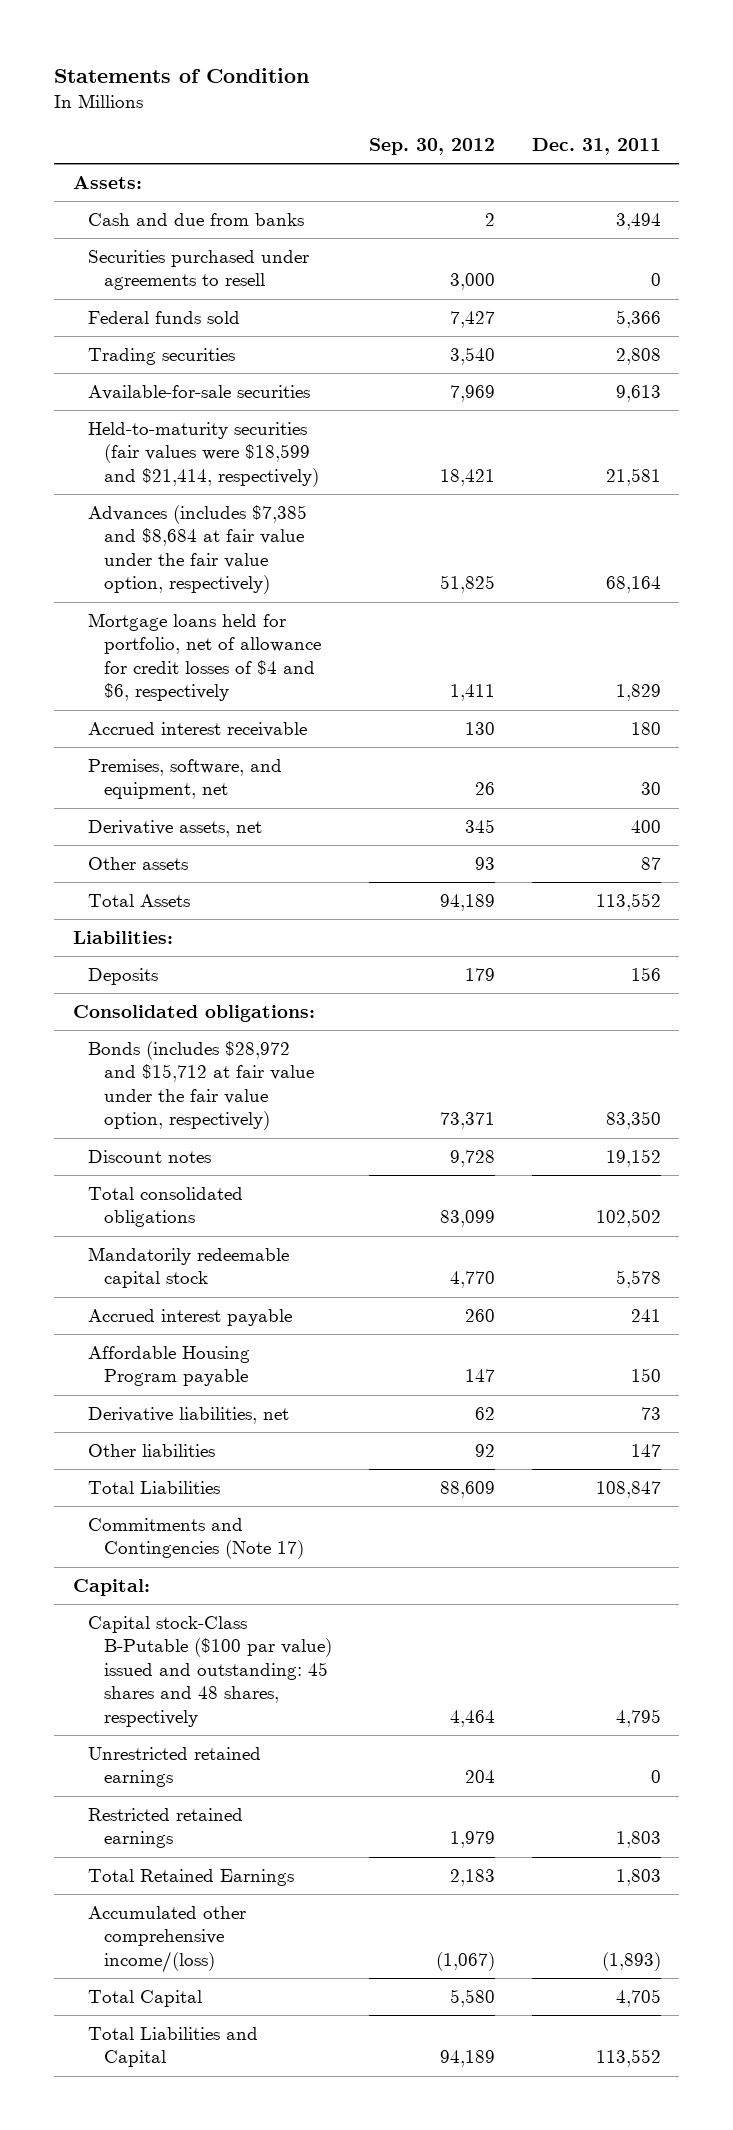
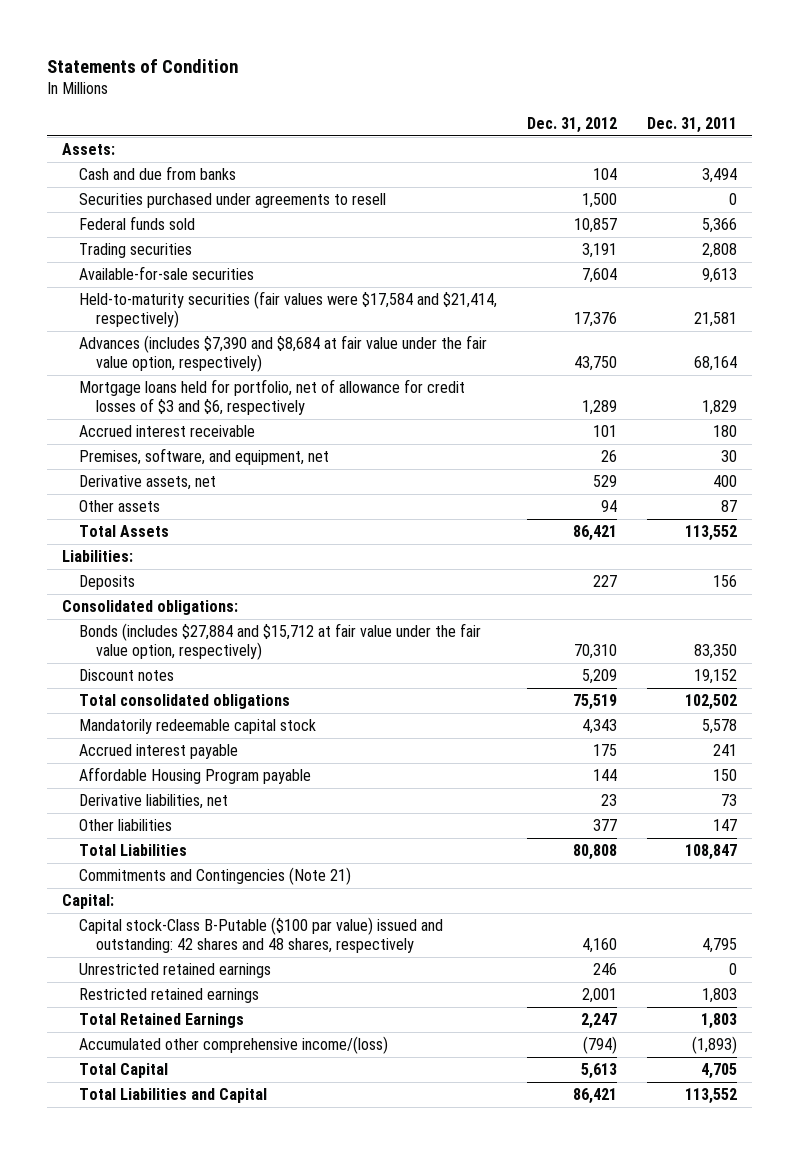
[368,138,495,156] Sep. 30, 2012 -> none
none -> [527,117,618,134] Dec. 31, 2012
[88,421,320,487] Held-to-maturity securities (fair values were $18,599 and $21,414, respectively) -> [79,291,498,329] Held-to-maturity securities (fair values were $17,584 and $21,414, respectively)
[88,504,308,595] Advances (includes $7,385 and $8,684 at fair value under the fair value option, respectively) -> [79,335,488,373] Advances (includes $7,390 and $8,684 at fair value under the fair value option, respectively)
[88,612,322,702] Mortgage loans held for portfolio, net of allowance for credit losses of $4 and $6, respectively -> [79,379,466,416] Mortgage loans held for portfolio, net of allowance for credit losses of $3 and $6, respectively
[88,1040,315,1131] Bonds (includes $28,972 and $15,712 at fair value under the fair value option, respectively) -> [79,623,482,661] Bonds (includes $27,884 and $15,712 at fair value under the fair value option, respectively)
[88,1517,305,1560] Commitments and Contingencies (Note 17) -> [79,867,352,886] Commitments and Contingencies (Note 21)
[88,1615,333,1727] Capital stock-Class B-Putable ($100 par value) issued and outstanding: 45 shares and 48 shares, respectively -> [79,917,444,954] Capital stock-Class B-Putable ($100 par value) issued and outstanding: 42 shares and 48 shares, respectively

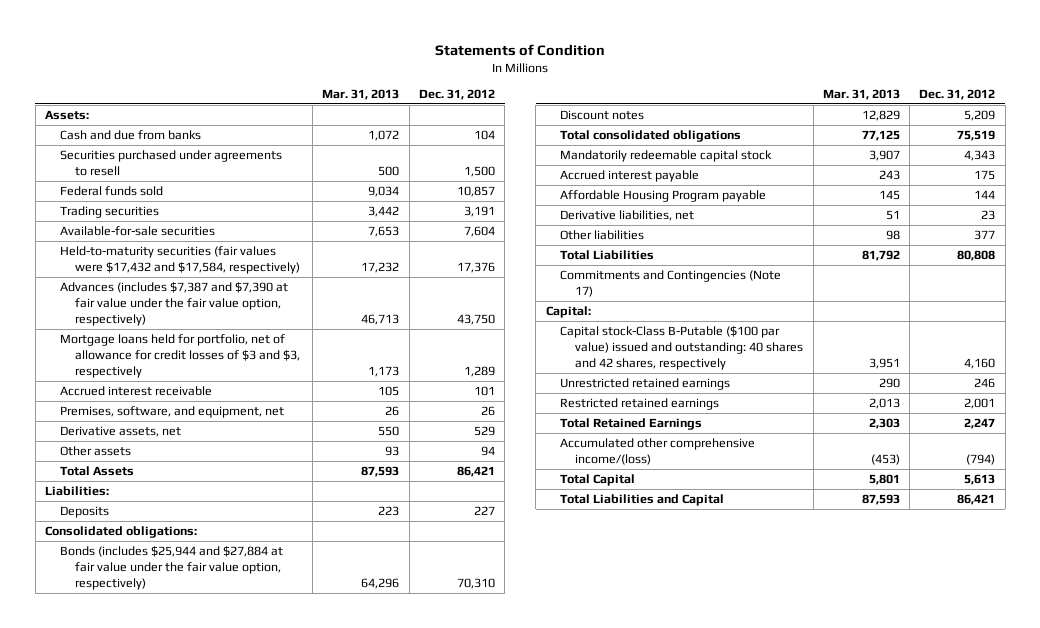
[647,117,738,134] Dec. 31, 2011 -> none
none -> [322,88,400,100] Mar. 31, 2013
[79,291,498,329] Held-to-maturity securities (fair values were $17,584 and $21,414, respectively) -> [59,245,300,275] Held-to-maturity securities (fair values were $17,432 and $17,584, respectively)
[79,335,488,373] Advances (includes $7,390 and $8,684 at fair value under the fair value option, respectively) -> [59,281,288,327] Advances (includes $7,387 and $7,390 at fair value under the fair value option, respectively)
[79,379,466,416] Mortgage loans held for portfolio, net of allowance for credit losses of $3 and $6, respectively -> [59,333,300,379] Mortgage loans held for portfolio, net of allowance for credit losses of $3 and $3, respectively
[79,623,482,661] Bonds (includes $27,884 and $15,712 at fair value under the fair value option, respectively) -> [59,545,283,591] Bonds (includes $25,944 and $27,884 at fair value under the fair value option, respectively)
[79,867,352,886] Commitments and Contingencies (Note 21) -> [560,269,782,298] Commitments and Contingencies (Note 17)
[79,917,444,954] Capital stock-Class B-Putable ($100 par value) issued and outstanding: 42 shares and 48 shares, respectively -> [560,325,804,371] Capital stock-Class B-Putable ($100 par value) issued and outstanding: 40 shares and 42 shares, respectively

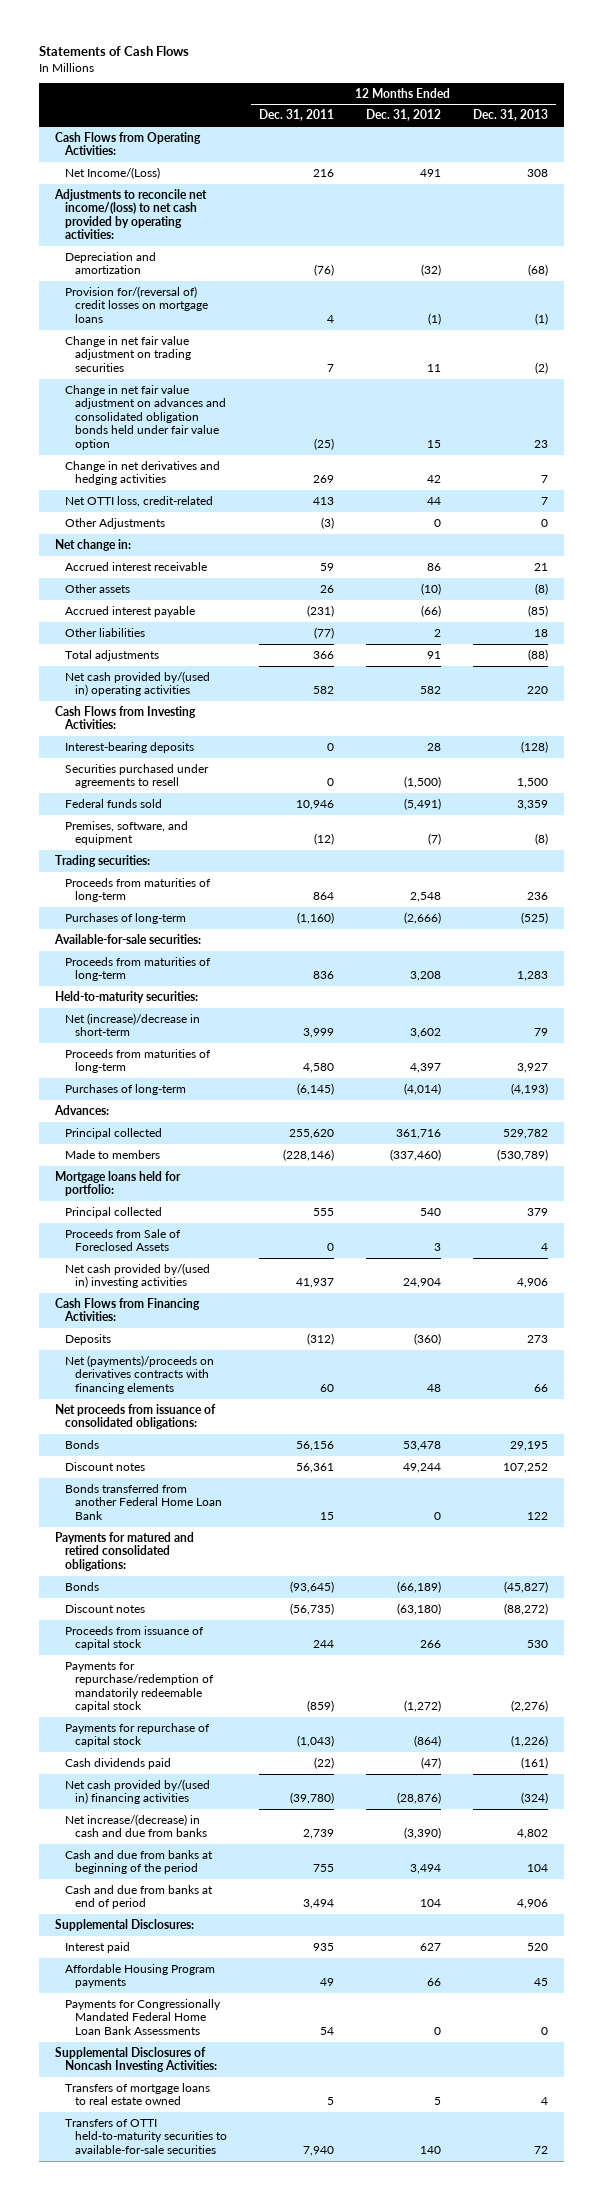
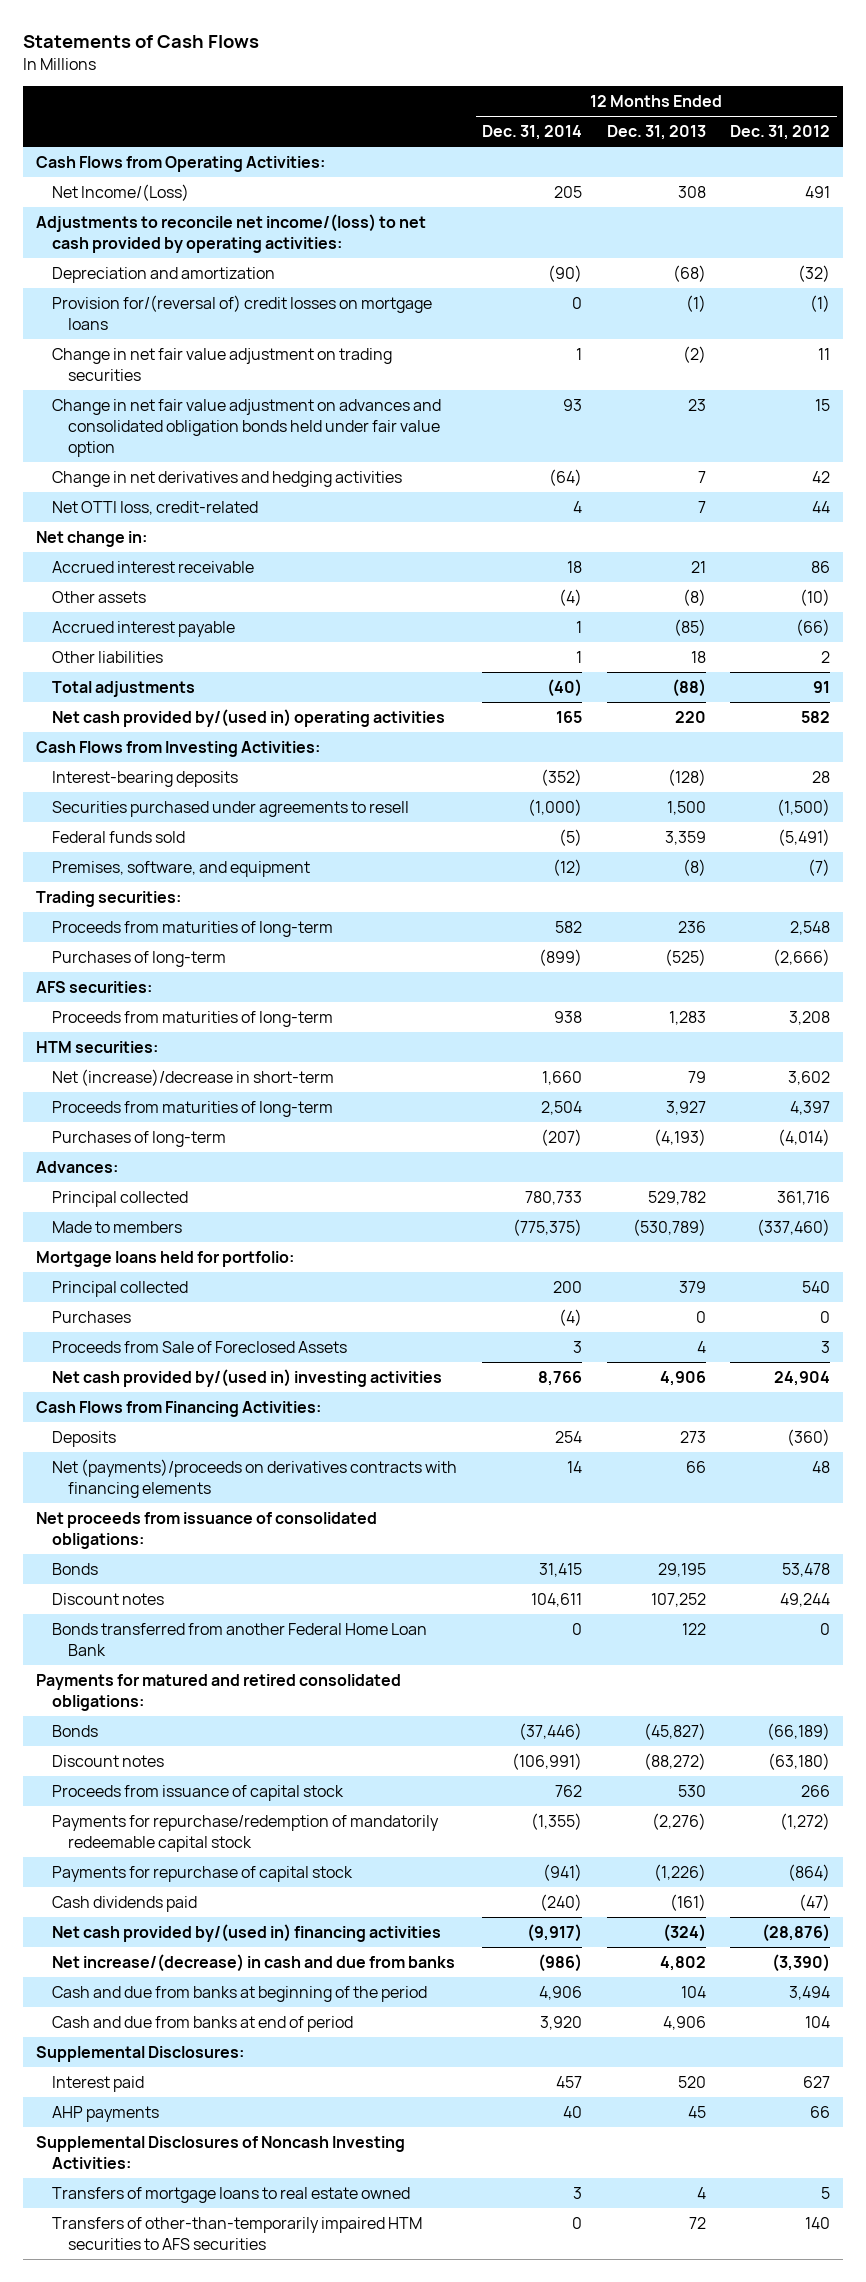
[258,109,334,122] Dec. 31, 2011 -> none
none -> [481,125,582,141] Dec. 31, 2014
[64,517,165,529] Other Adjustments -> none
[53,933,201,944] Available-for-sale securities: -> [35,980,152,993] AFS securities:
[54,990,198,1003] Held-to-maturity securities: -> [35,1040,158,1053] HTM securities:
none -> [51,1310,131,1323] Purchases
[64,1998,221,2035] Payments for Congressionally Mandated Federal Home Loan Bank Assessments -> none
[64,1963,215,1989] Affordable Housing Program payments -> [51,2105,159,2122] AHP payments
[64,2118,227,2154] Transfers of OTTI held-to-maturity securities to available-for-sale securities -> [51,2216,422,2250] Transfers of other-than-temporarily impaired HTM securities to AFS securities

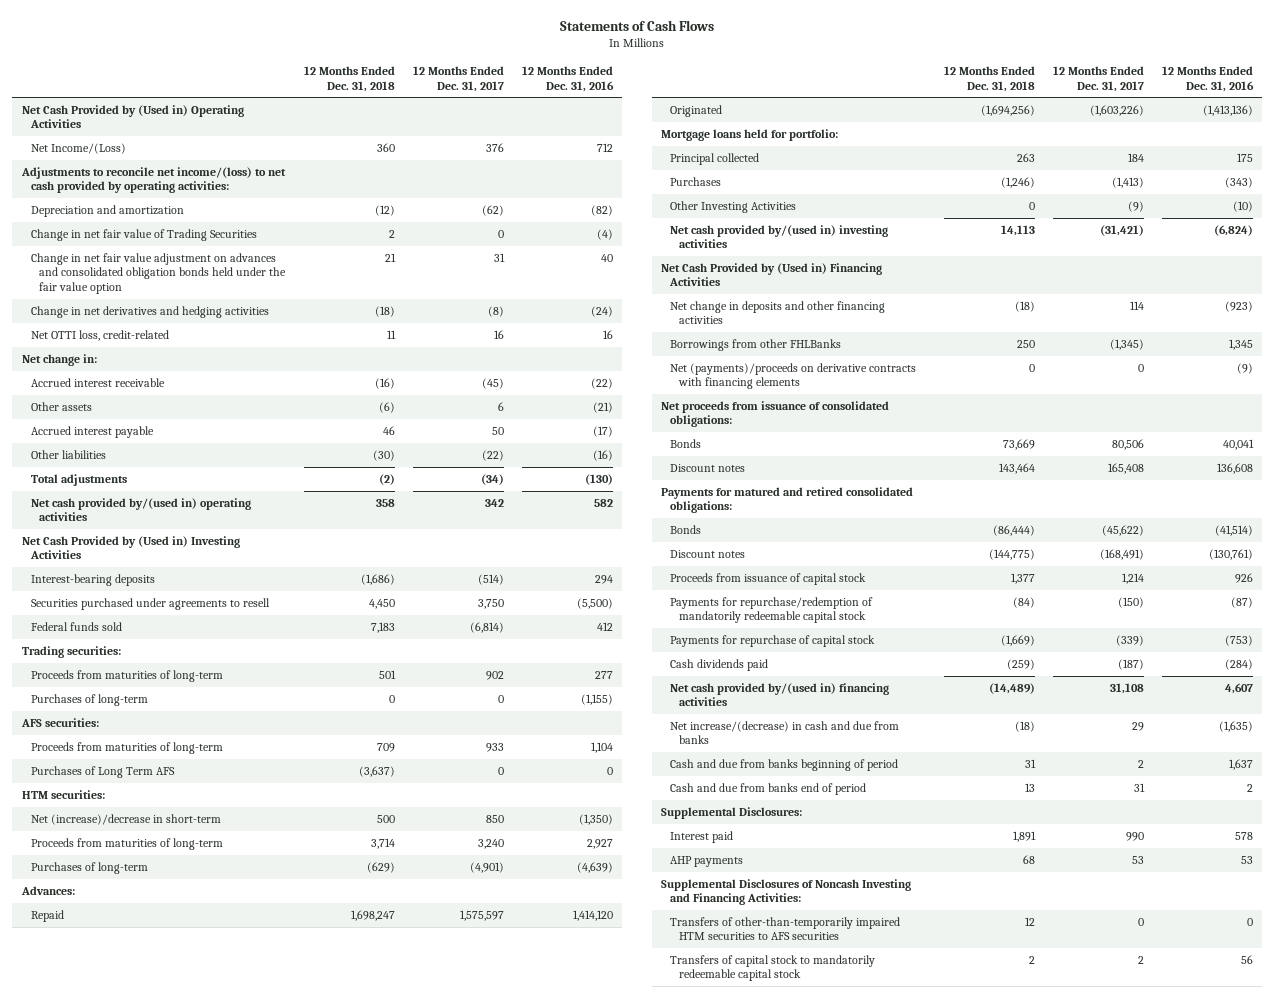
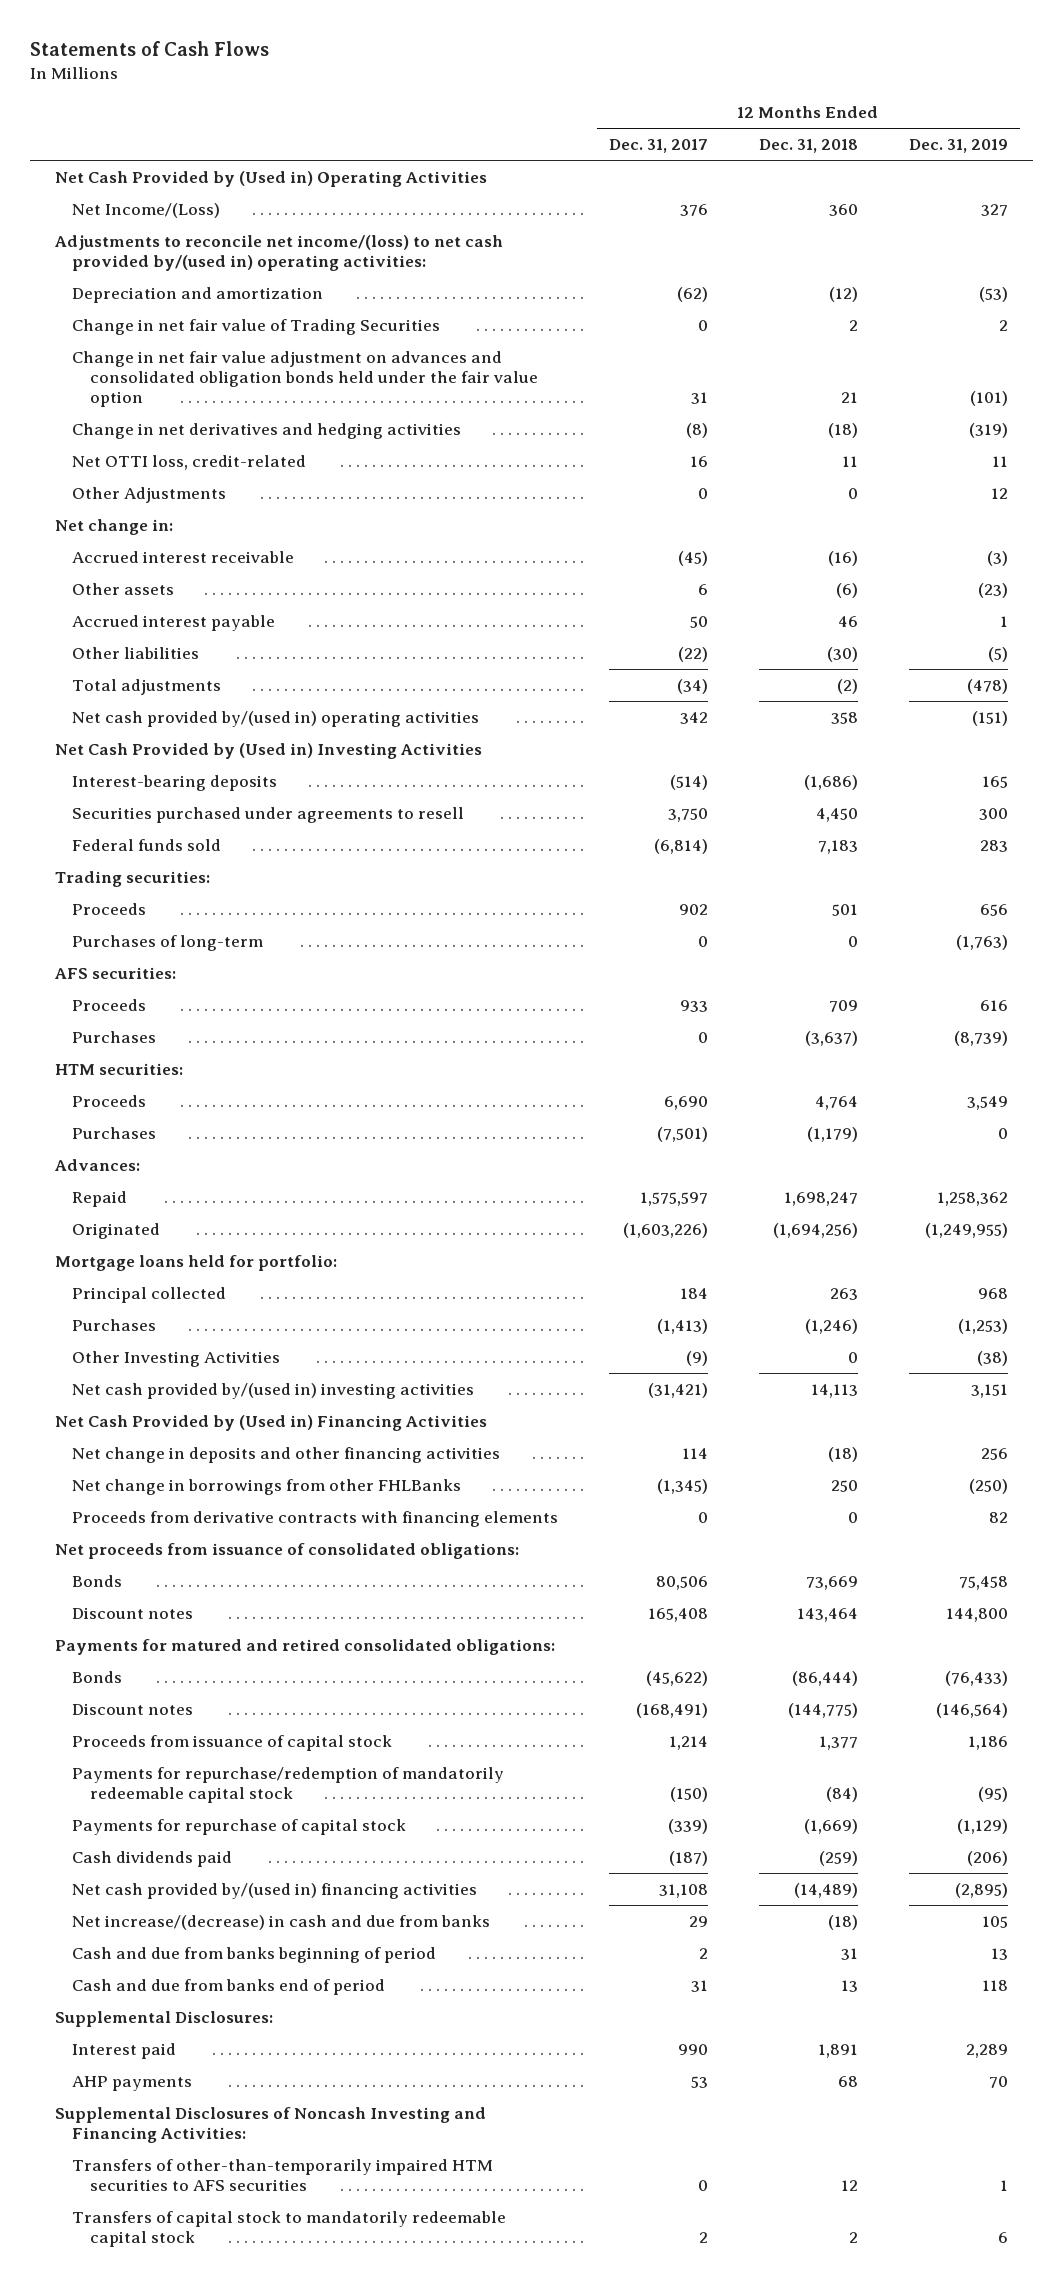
[522,66,615,92] 12 Months Ended Dec. 31, 2016 -> none
none -> [908,139,1008,154] Dec. 31, 2019
[20,166,286,194] Adjustments to reconcile net income/(loss) to net cash provided by operating activities: -> [54,234,504,271] Adjustments to reconcile net income/(loss) to net cash provided by/(used in) operating activities:
none -> [72,486,227,503] Other Adjustments
[30,669,223,682] Proceeds from maturities of long-term -> [72,902,147,915] Proceeds
[30,741,223,754] Proceeds from maturities of long-term -> [72,998,147,1011] Proceeds
[30,765,175,778] Purchases of Long Term AFS -> [72,1030,157,1043] Purchases
[30,813,221,825] Net (increase)/decrease in short-term -> none
[30,837,223,850] Proceeds from maturities of long-term -> none
none -> [72,1094,147,1107] Proceeds
[30,861,148,874] Purchases of long-term -> [72,1126,157,1139] Purchases
[366,861,395,873] (629) -> [806,1126,858,1142] (1,179)
[469,861,504,873] (4,901) -> [657,1126,709,1142] (7,501)
[670,338,842,351] Borrowings from other FHLBanks -> [72,1478,462,1495] Net change in borrowings from other FHLBanks
[670,362,917,390] Net (payments)/proceeds on derivative contracts with financing elements -> [72,1510,559,1527] Proceeds from derivative contracts with financing elements

